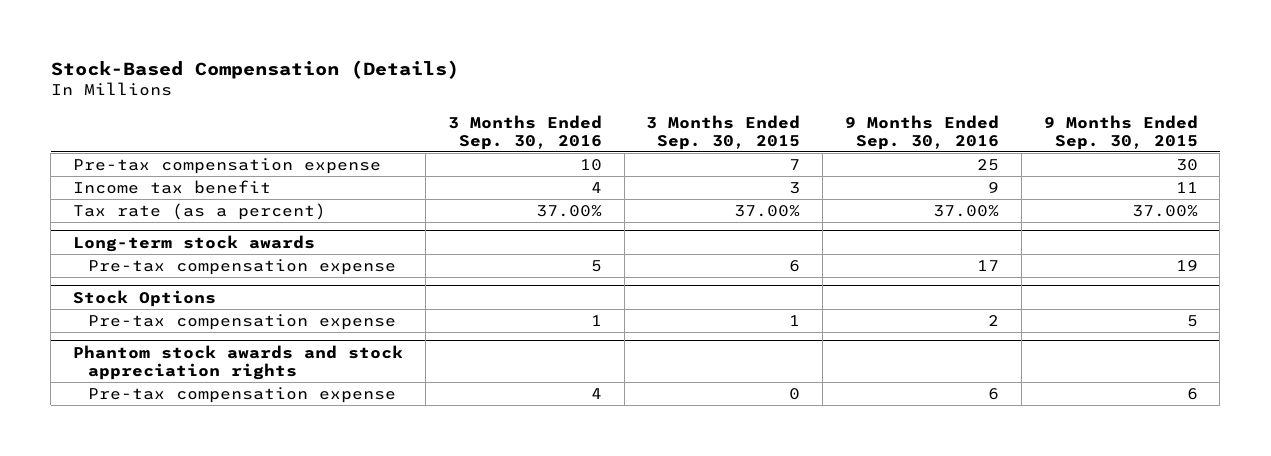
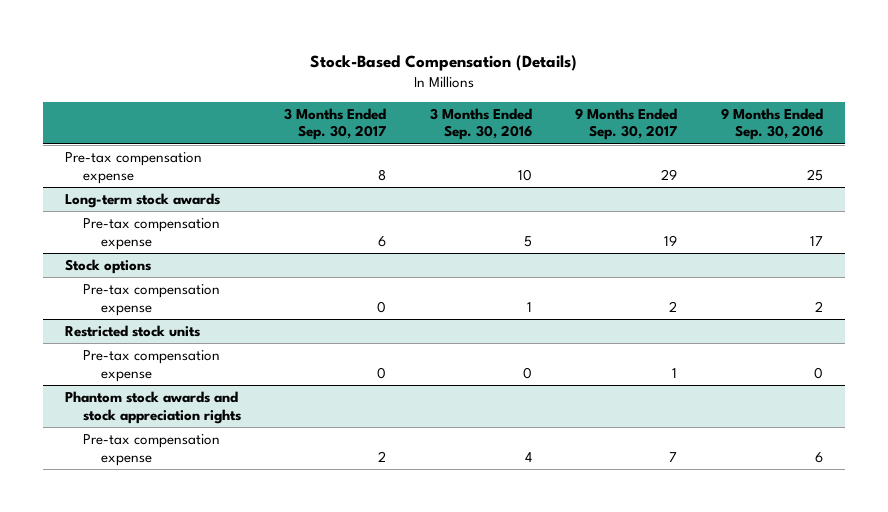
[646,114,801,150] 3 Months Ended Sep. 30, 2015 -> none
[1043,114,1198,150] 9 Months Ended Sep. 30, 2015 -> none
none -> [284,107,387,141] 3 Months Ended Sep. 30, 2017
none -> [575,107,678,141] 9 Months Ended Sep. 30, 2017
[73,179,272,194] Income tax benefit -> none
[73,202,327,220] Tax rate (as a percent) -> none
[73,289,217,307] Stock Options -> [65,259,152,275] Stock options
none -> [65,325,201,338] Restricted stock units
none -> [82,350,220,382] Pre-tax compensation expense

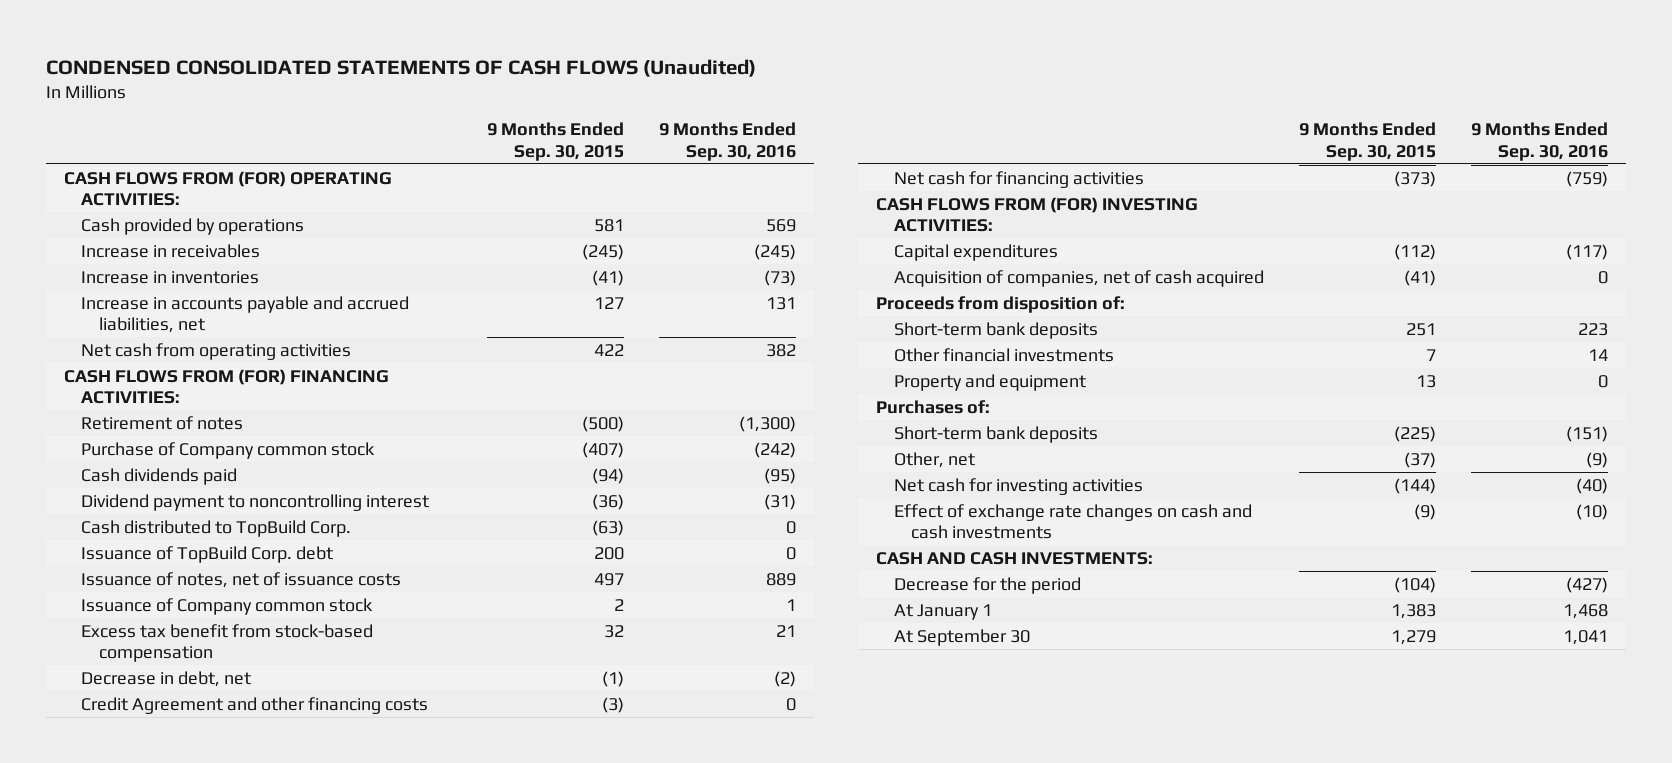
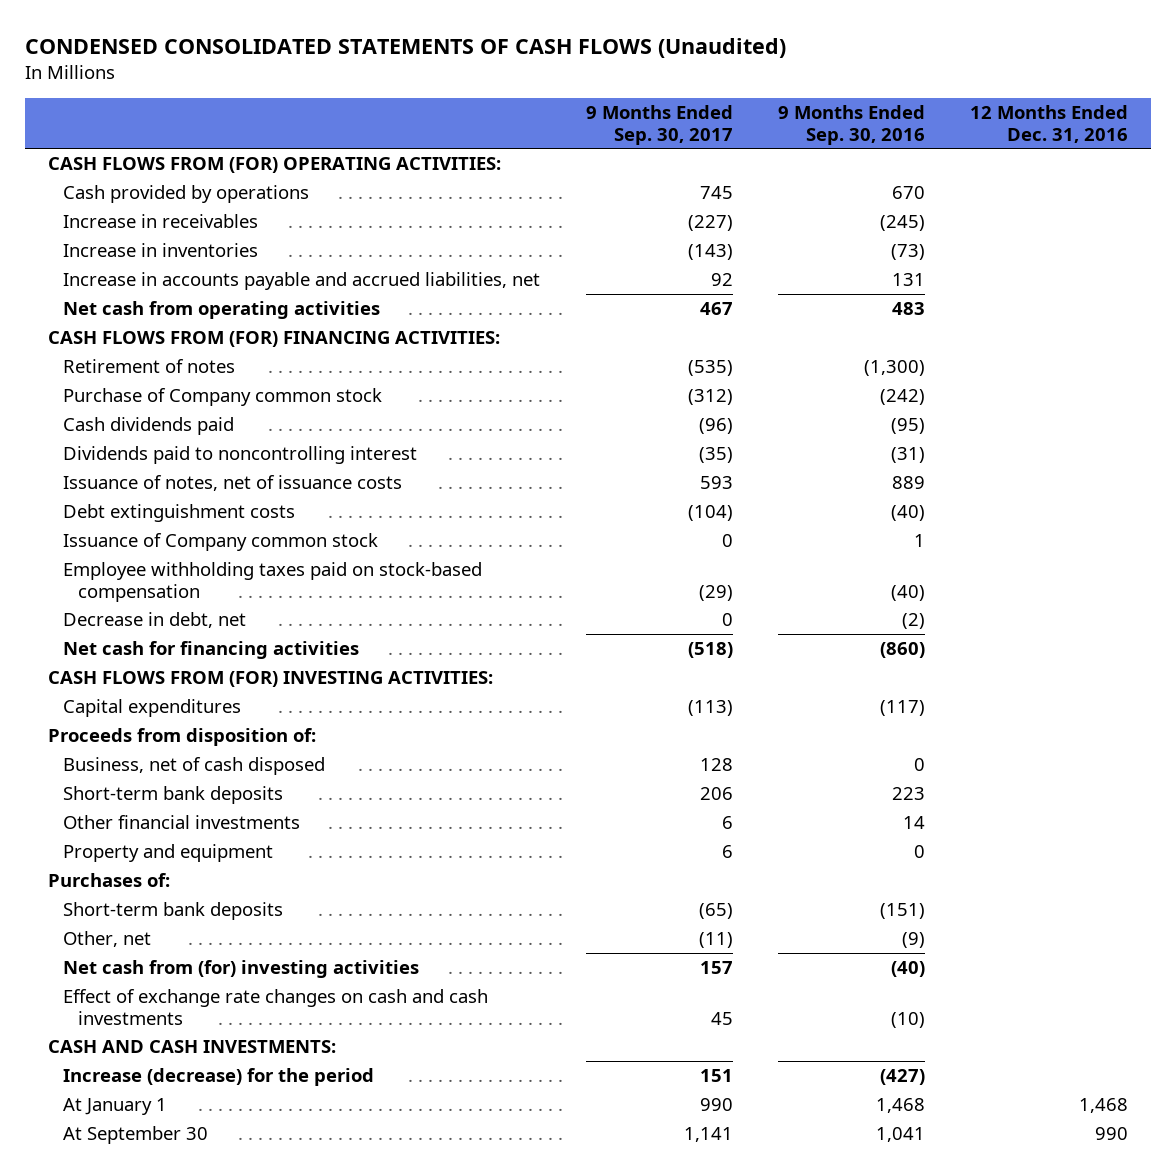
[486,122,624,161] 9 Months Ended Sep. 30, 2015 -> none
none -> [585,105,733,145] 9 Months Ended Sep. 30, 2017
none -> [970,105,1129,143] 12 Months Ended Dec. 31, 2016
[765,218,796,232] 569 -> [891,185,925,199] 670
[765,343,796,357] 382 -> [891,301,925,315] 483
[81,519,352,537] Cash distributed to TopBuild Corp. -> none
[81,545,334,563] Issuance of TopBuild Corp. debt -> none
[81,493,430,511] Dividend payment to noncontrolling interest -> [63,445,418,464] Dividends paid to noncontrolling interest
none -> [63,503,296,522] Debt extinguishment costs
[81,623,374,663] Excess tax benefit from stock-based compensation -> none
none -> [63,561,483,602] Employee withholding taxes paid on stock-based compensation
[81,696,429,714] Credit Agreement and other financing costs -> none
[1566,170,1609,187] (759) -> [879,641,925,658] (860)
[893,269,1264,287] Acquisition of companies, net of cash acquired -> none
none -> [63,756,326,775] Business, net of cash disposed
[893,477,1143,495] Net cash for investing activities -> [63,959,420,978] Net cash from (for) investing activities
[893,576,1081,594] Decrease for the period -> [63,1067,375,1086] Increase (decrease) for the period

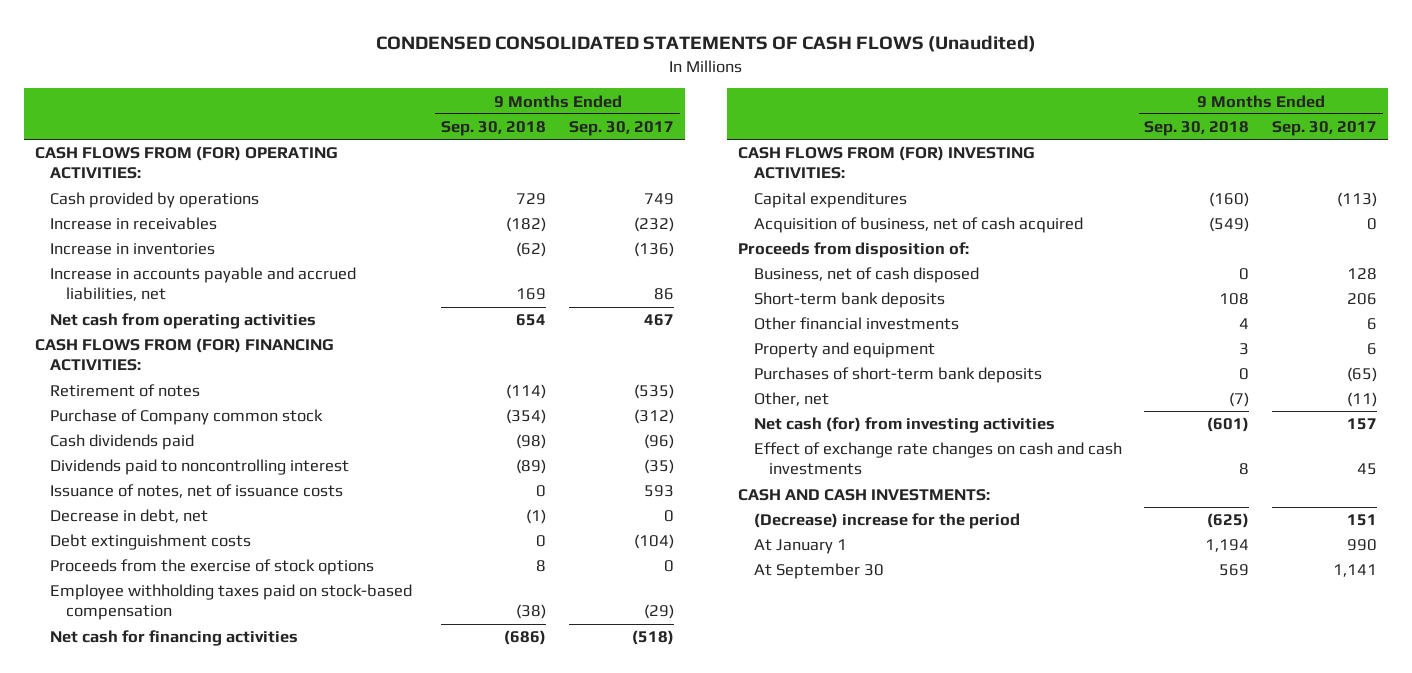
[777,105,925,145] 9 Months Ended Sep. 30, 2016 -> none
[970,105,1129,143] 12 Months Ended Dec. 31, 2016 -> none
none -> [441,121,547,137] Sep. 30, 2018
[699,185,733,199] 745 -> [643,193,674,206] 749
[687,214,733,231] (227) -> [633,217,674,233] (232)
[687,243,733,260] (143) -> [633,242,674,258] (136)
[710,272,733,286] 92 -> [653,288,674,301] 86
[63,611,247,628] Decrease in debt, net -> [50,509,209,524] Decrease in debt, net
[63,532,379,551] Issuance of Company common stock -> [50,559,375,576] Proceeds from the exercise of stock options
none -> [753,217,1083,234] Acquisition of business, net of cash acquired
[47,872,170,887] Purchases of: -> none
[63,901,284,920] Short-term bank deposits -> [753,367,1042,384] Purchases of short-term bank deposits
[63,959,420,978] Net cash from (for) investing activities -> [753,417,1055,434] Net cash (for) from investing activities
[63,1067,375,1086] Increase (decrease) for the period -> [753,513,1020,530] (Decrease) increase for the period

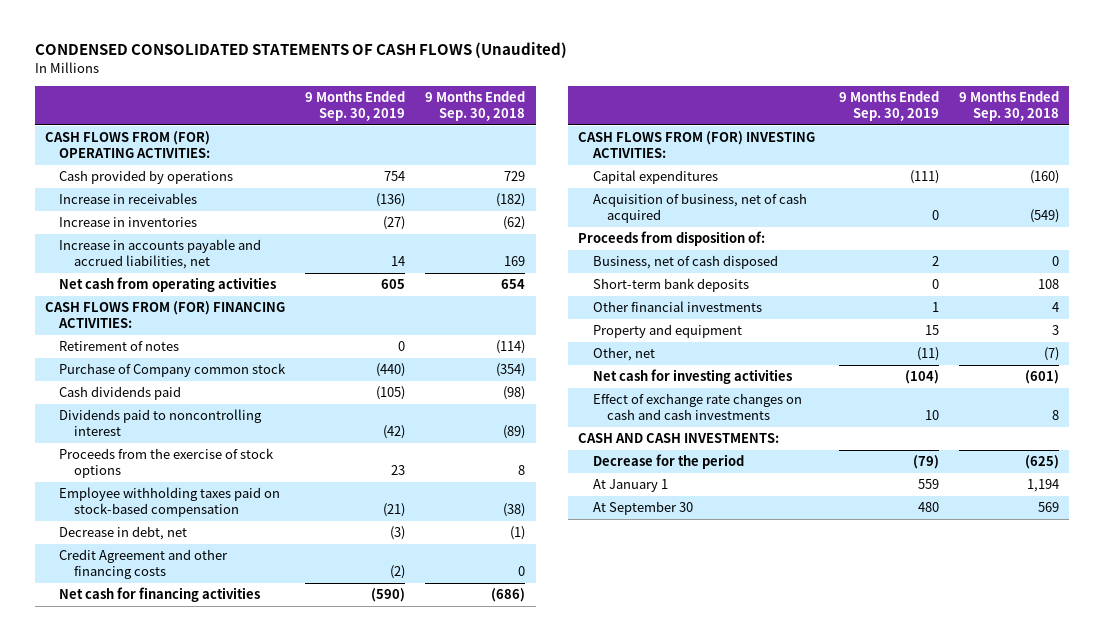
[568,121,674,137] Sep. 30, 2017 -> none
none -> [305,91,406,122] 9 Months Ended Sep. 30, 2019
[50,484,344,499] Issuance of notes, net of issuance costs -> none
[50,534,252,551] Debt extinguishment costs -> none
[50,509,209,524] Decrease in debt, net -> [59,526,188,541] Decrease in debt, net
none -> [59,549,229,580] Credit Agreement and other financing costs
[753,367,1042,384] Purchases of short-term bank deposits -> none
[753,417,1055,434] Net cash (for) from investing activities -> [592,369,792,385] Net cash for investing activities
[753,513,1020,530] (Decrease) increase for the period -> [592,454,744,470] Decrease for the period

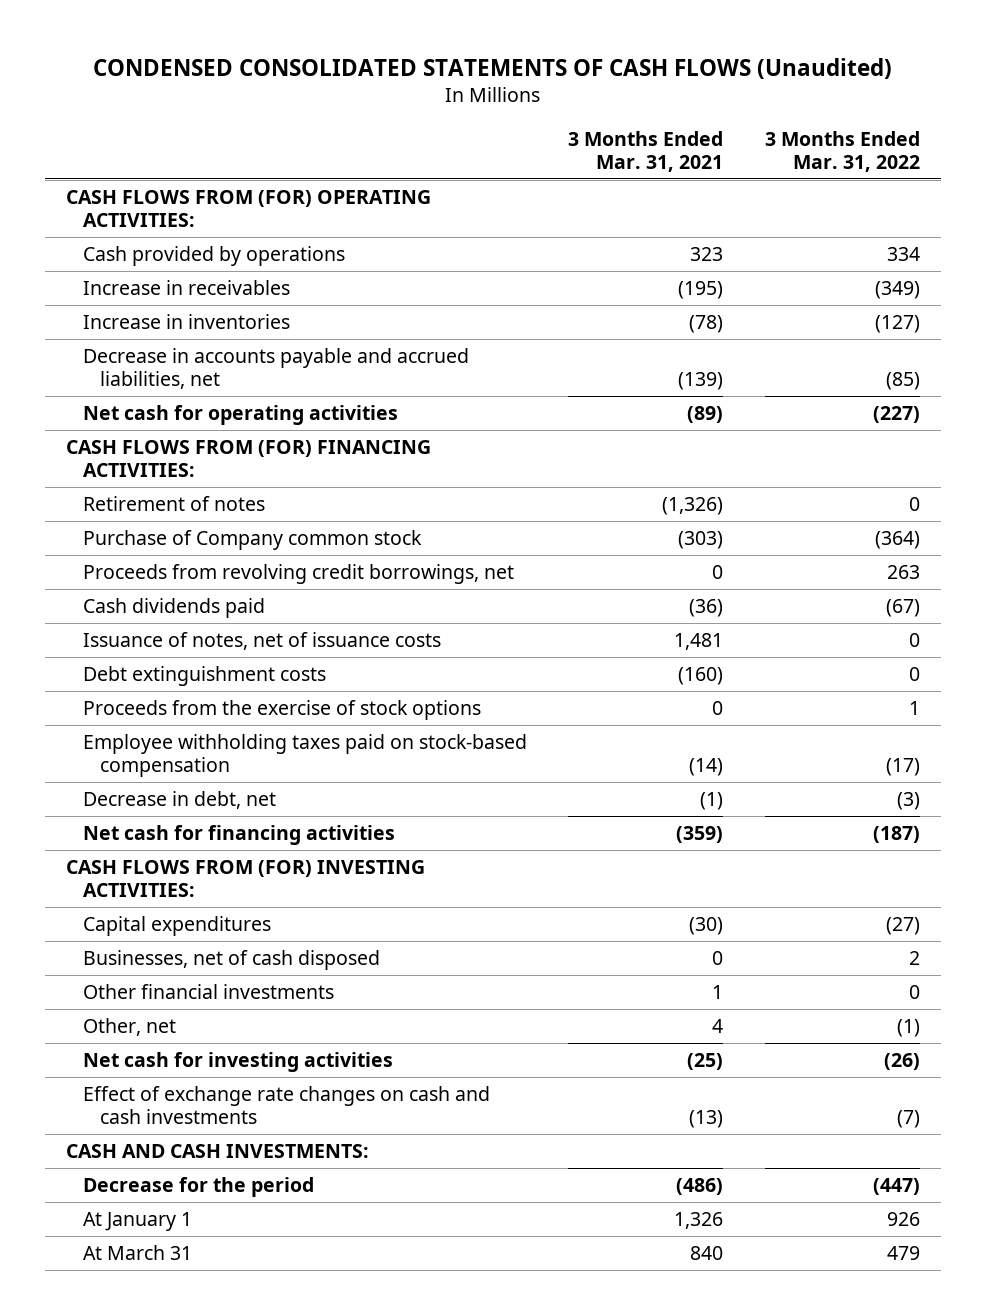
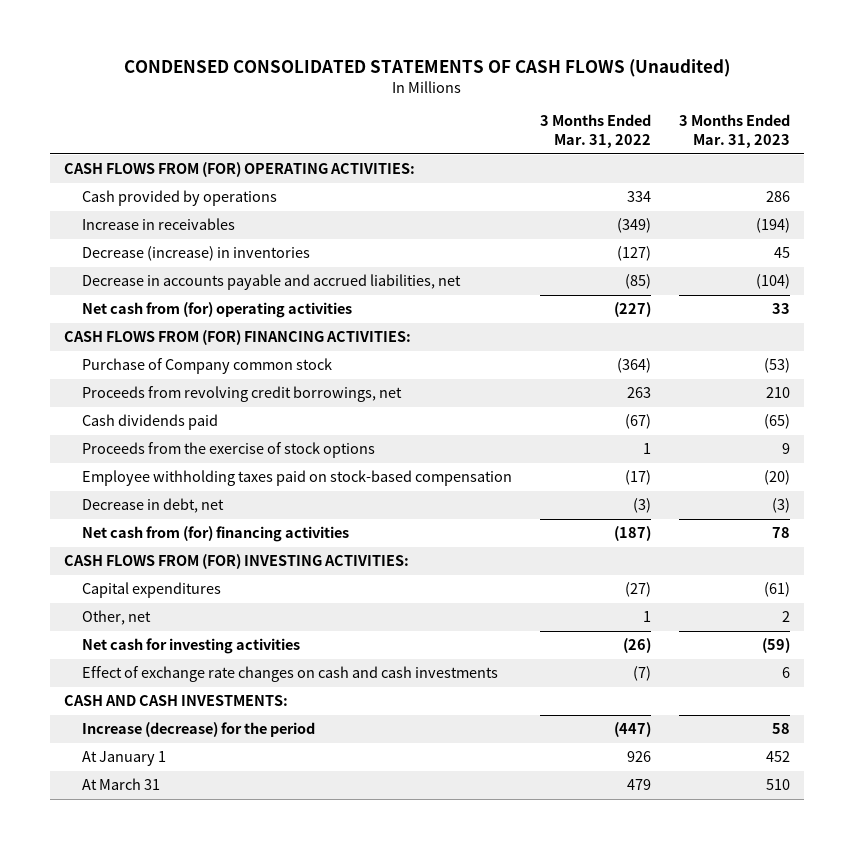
[568,130,724,172] 3 Months Ended Mar. 31, 2021 -> none
none -> [678,114,790,149] 3 Months Ended Mar. 31, 2023
[82,313,290,329] Increase in inventories -> [82,246,311,262] Decrease (increase) in inventories
[82,404,398,425] Net cash for operating activities -> [82,302,353,319] Net cash from (for) operating activities
[82,495,265,511] Retirement of notes -> none
[82,631,441,650] Issuance of notes, net of issuance costs -> none
[82,665,326,686] Debt extinguishment costs -> none
[82,824,395,845] Net cash for financing activities -> [82,526,350,543] Net cash from (for) financing activities
[82,949,380,970] Businesses, net of cash disposed -> none
[82,983,334,999] Other financial investments -> none
[896,1018,920,1037] (1) -> [643,611,652,623] 1
[82,1176,314,1197] Decrease for the period -> [82,722,316,738] Increase (decrease) for the period

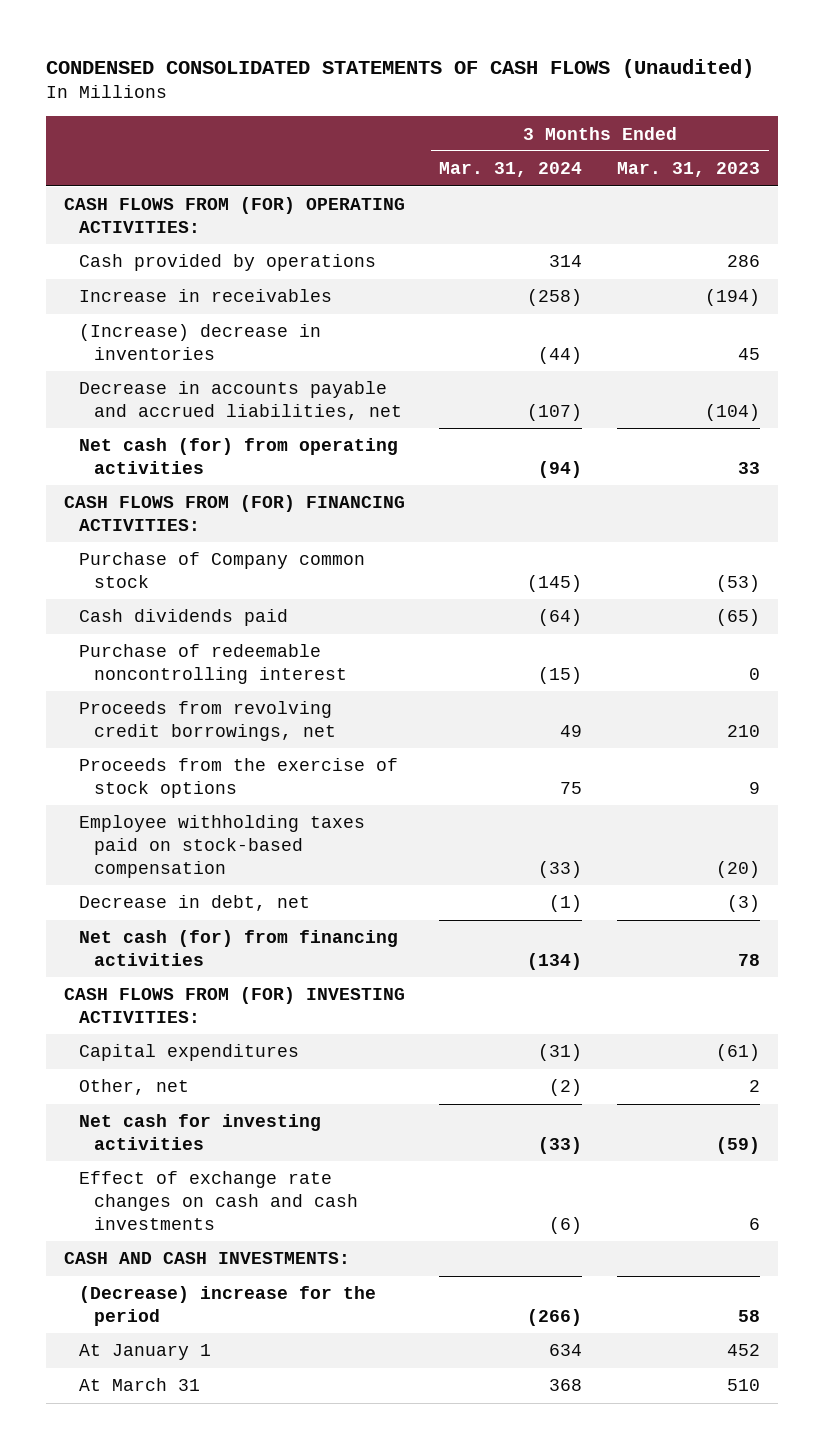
[540,114,652,149] 3 Months Ended Mar. 31, 2022 -> none
none -> [439,162,583,178] Mar. 31, 2024
[82,246,311,262] Decrease (increase) in inventories -> [79,324,322,361] (Increase) decrease in inventories
[82,302,353,319] Net cash from (for) operating activities -> [79,438,399,475] Net cash (for) from operating activities
none -> [79,644,348,685] Purchase of redeemable noncontrolling interest
[82,386,403,403] Proceeds from revolving credit borrowings, net -> [79,701,337,742] Proceeds from revolving credit borrowings, net
[82,526,350,543] Net cash from (for) financing activities -> [79,930,399,967] Net cash (for) from financing activities
[82,722,316,738] Increase (decrease) for the period -> [79,1286,377,1327] (Decrease) increase for the period

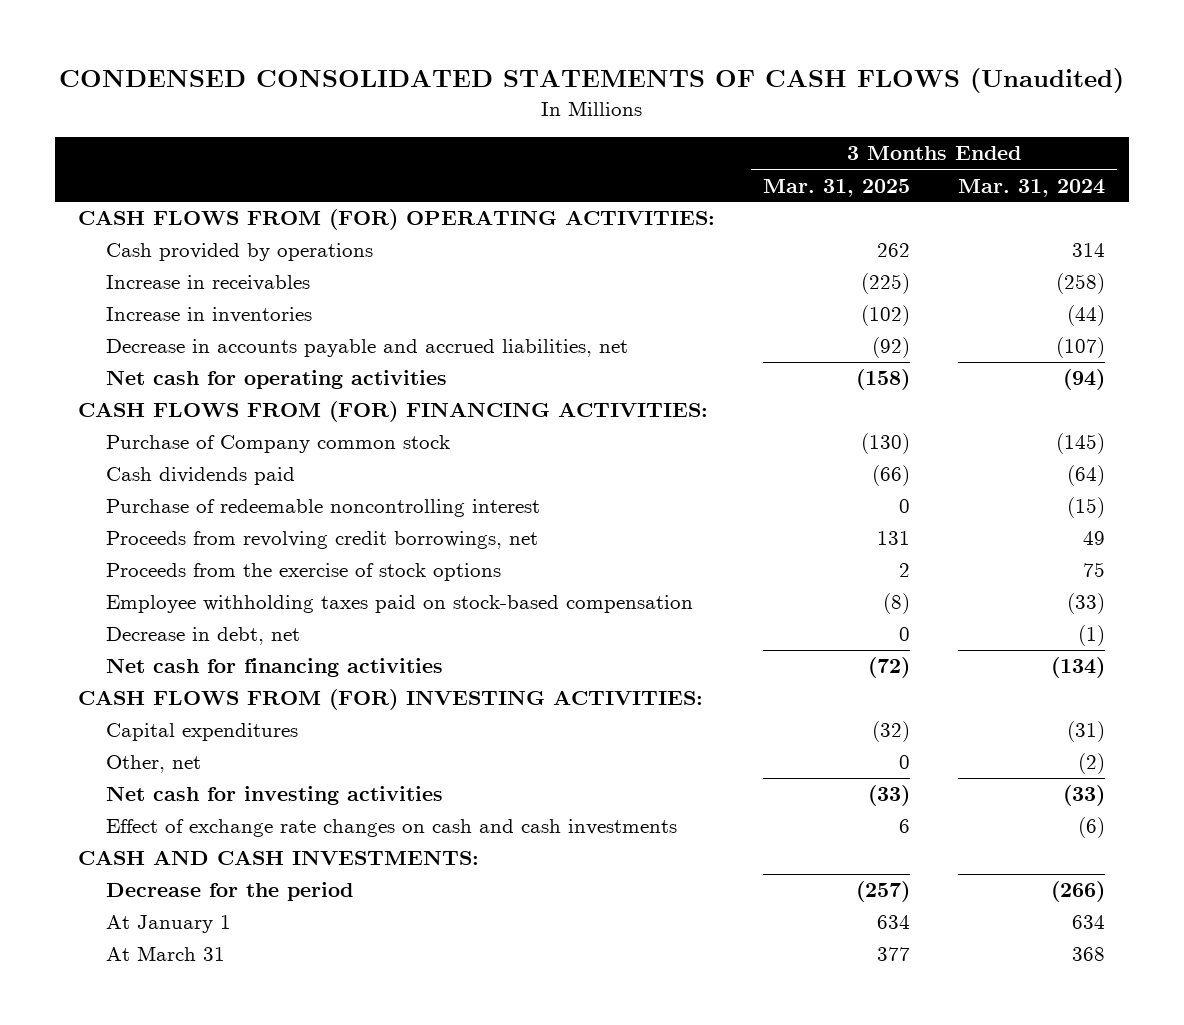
[617,162,761,178] Mar. 31, 2023 -> none
none -> [763,178,911,197] Mar. 31, 2025
[79,324,322,361] (Increase) decrease in inventories -> [105,307,312,324] Increase in inventories
[79,438,399,475] Net cash (for) from operating activities -> [105,370,447,390] Net cash for operating activities
[79,930,399,967] Net cash (for) from financing activities -> [105,658,443,678] Net cash for financing activities
[79,1286,377,1327] (Decrease) increase for the period -> [105,882,353,902] Decrease for the period

